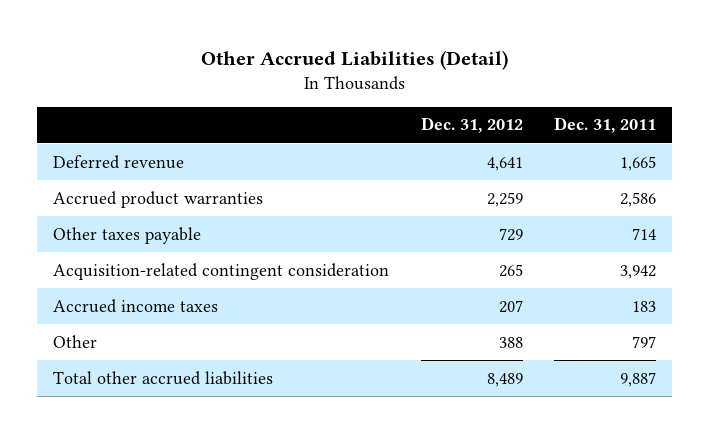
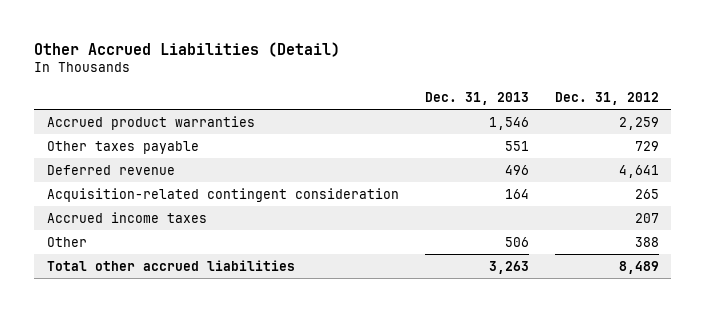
[553,117,656,134] Dec. 31, 2011 -> none
none -> [424,92,529,106] Dec. 31, 2013
[53,154,185,169] Deferred revenue -> [47,164,176,175] Deferred revenue

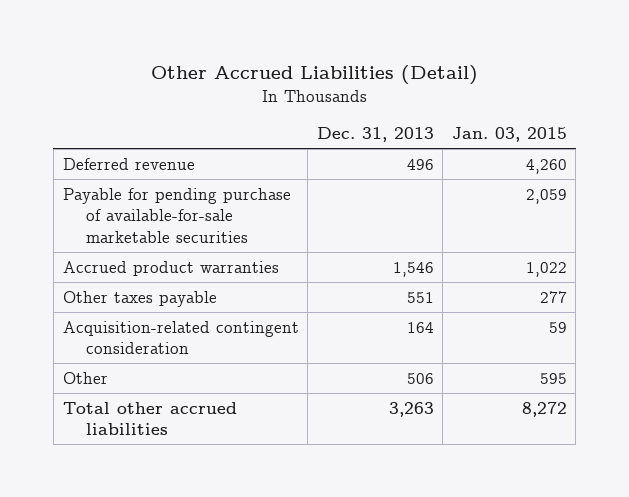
[554,92,659,106] Dec. 31, 2012 -> none
none -> [451,127,567,143] Jan. 03, 2015
[47,164,176,175] Deferred revenue -> [62,157,195,170] Deferred revenue
none -> [62,187,291,243] Payable for pending purchase of available-for-sale marketable securities
[47,211,208,223] Accrued income taxes -> none

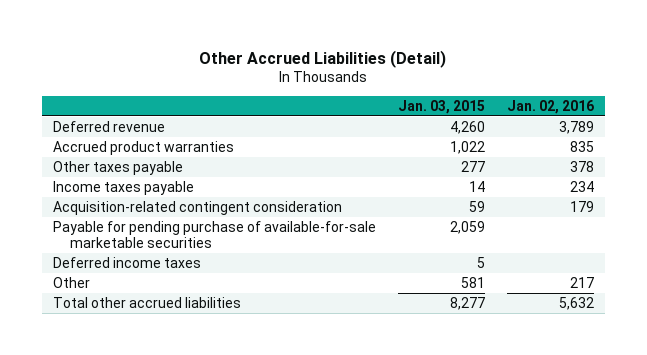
[316,127,434,143] Dec. 31, 2013 -> none
none -> [506,99,594,114] Jan. 02, 2016
none -> [53,180,195,195] Income taxes payable
[62,187,291,243] Payable for pending purchase of available-for-sale marketable securities -> [53,220,377,248] Payable for pending purchase of available-for-sale marketable securities
none -> [53,256,202,268] Deferred income taxes
[539,372,567,384] 595 -> [460,276,485,288] 581
[521,401,567,417] 8,272 -> [449,296,485,310] 8,277

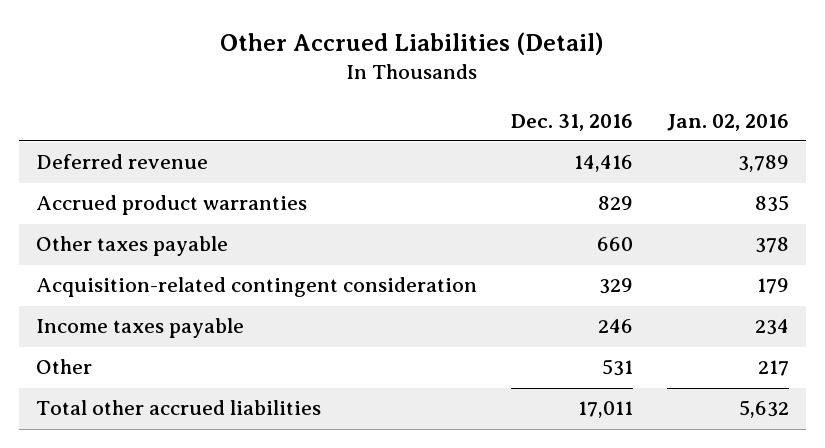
[397,99,485,114] Jan. 03, 2015 -> none
none -> [510,113,633,131] Dec. 31, 2016
[53,220,377,248] Payable for pending purchase of available-for-sale marketable securities -> none
[53,256,202,268] Deferred income taxes -> none
[53,180,195,195] Income taxes payable -> [35,318,244,339] Income taxes payable

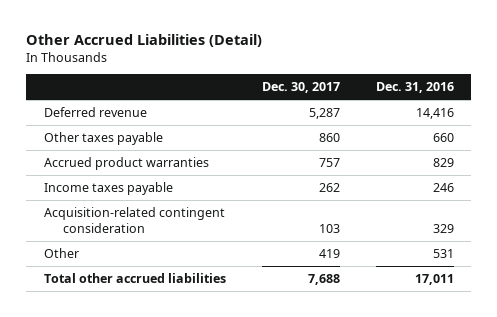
[666,113,789,131] Jan. 02, 2016 -> none
none -> [261,82,340,94] Dec. 30, 2017
[35,195,307,216] Accrued product warranties -> [43,156,209,170] Accrued product warranties
[35,277,477,298] Acquisition-related contingent consideration -> [43,206,225,233] Acquisition-related contingent consideration

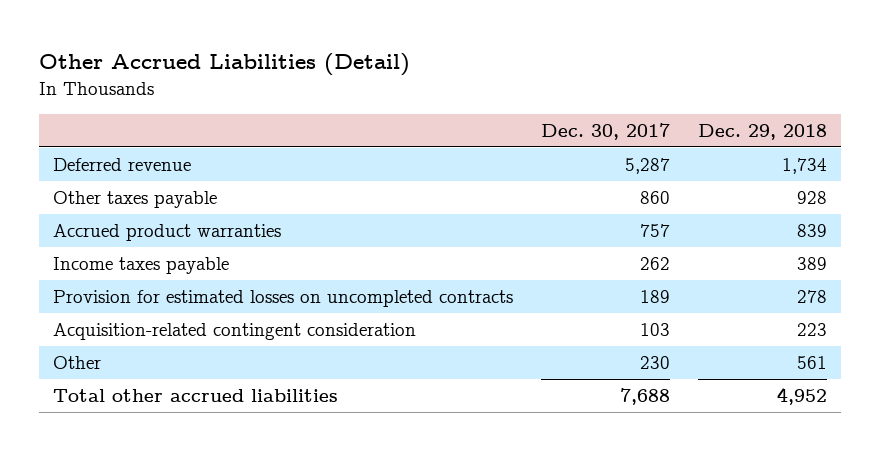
[375,82,454,94] Dec. 31, 2016 -> none
none -> [698,123,828,140] Dec. 29, 2018
none -> [53,289,514,307] Provision for estimated losses on uncompleted contracts
[318,248,340,258] 419 -> [640,355,671,369] 230

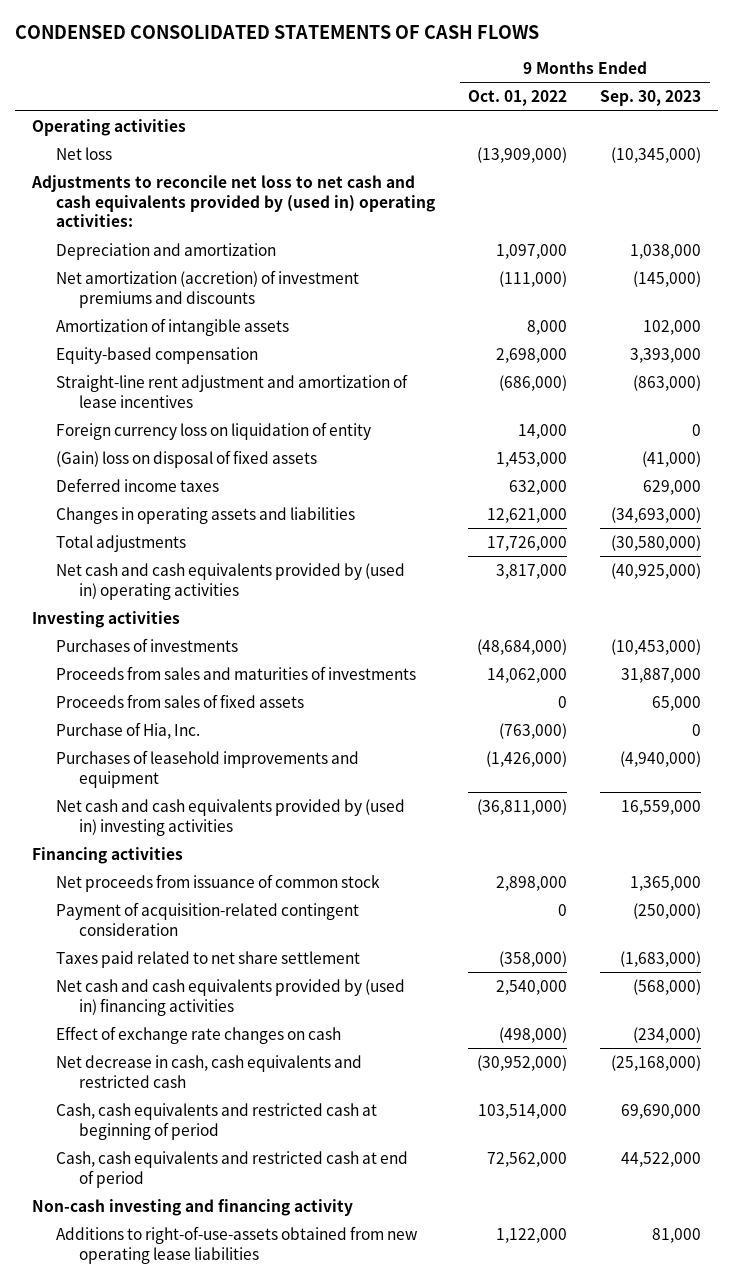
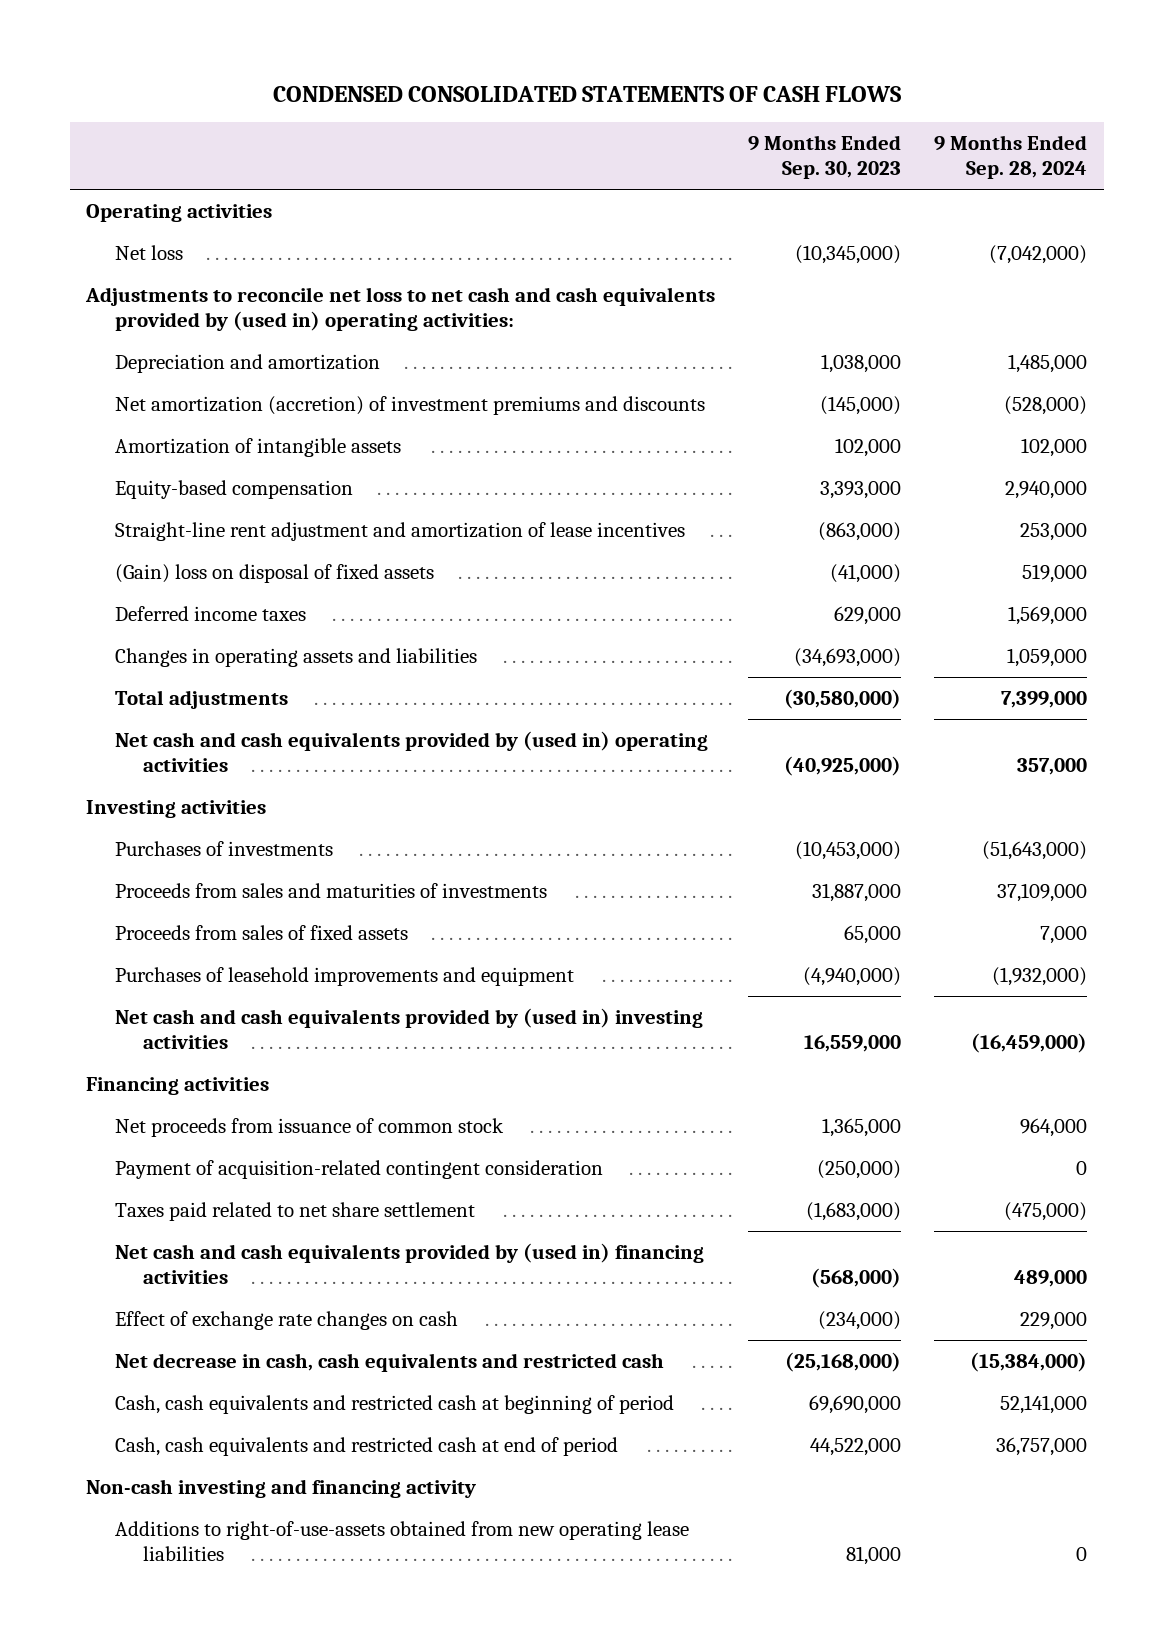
[467,90,567,107] Oct. 01, 2022 -> none
none -> [934,135,1088,180] 9 Months Ended Sep. 28, 2024
[55,421,371,440] Foreign currency loss on liquidation of entity -> none
[55,721,200,739] Purchase of Hia, Inc. -> none

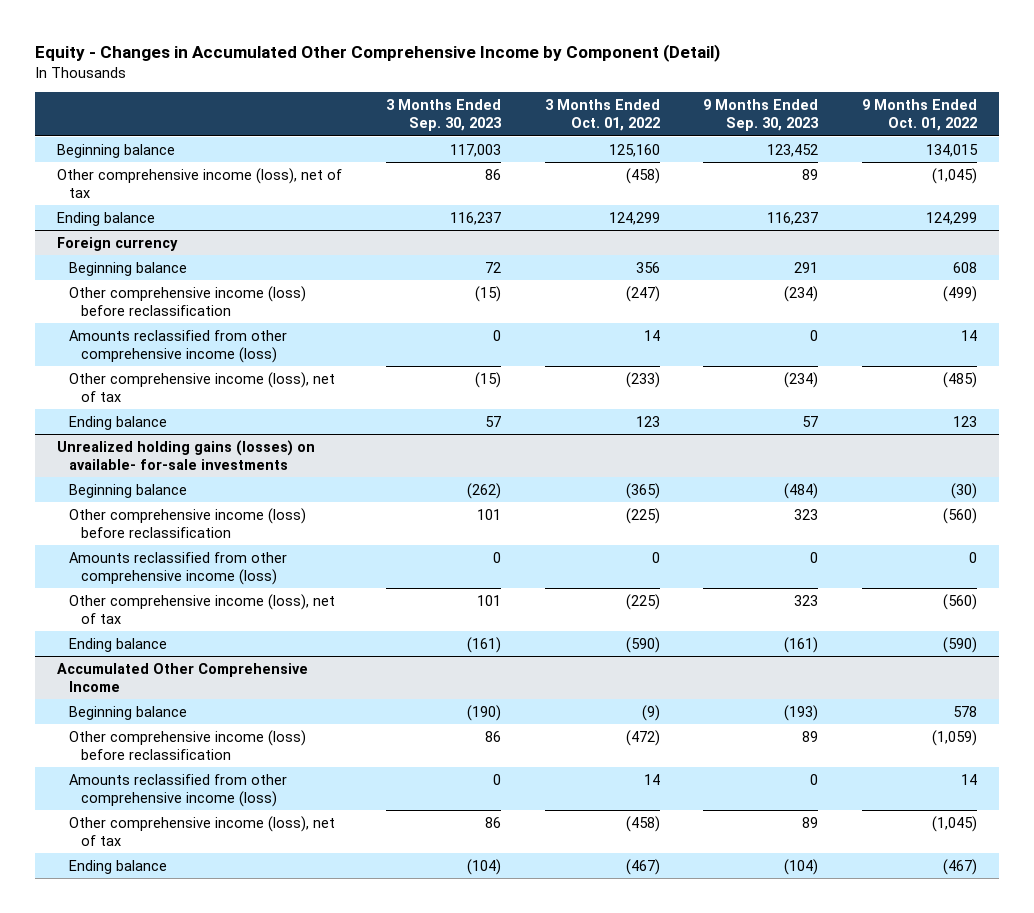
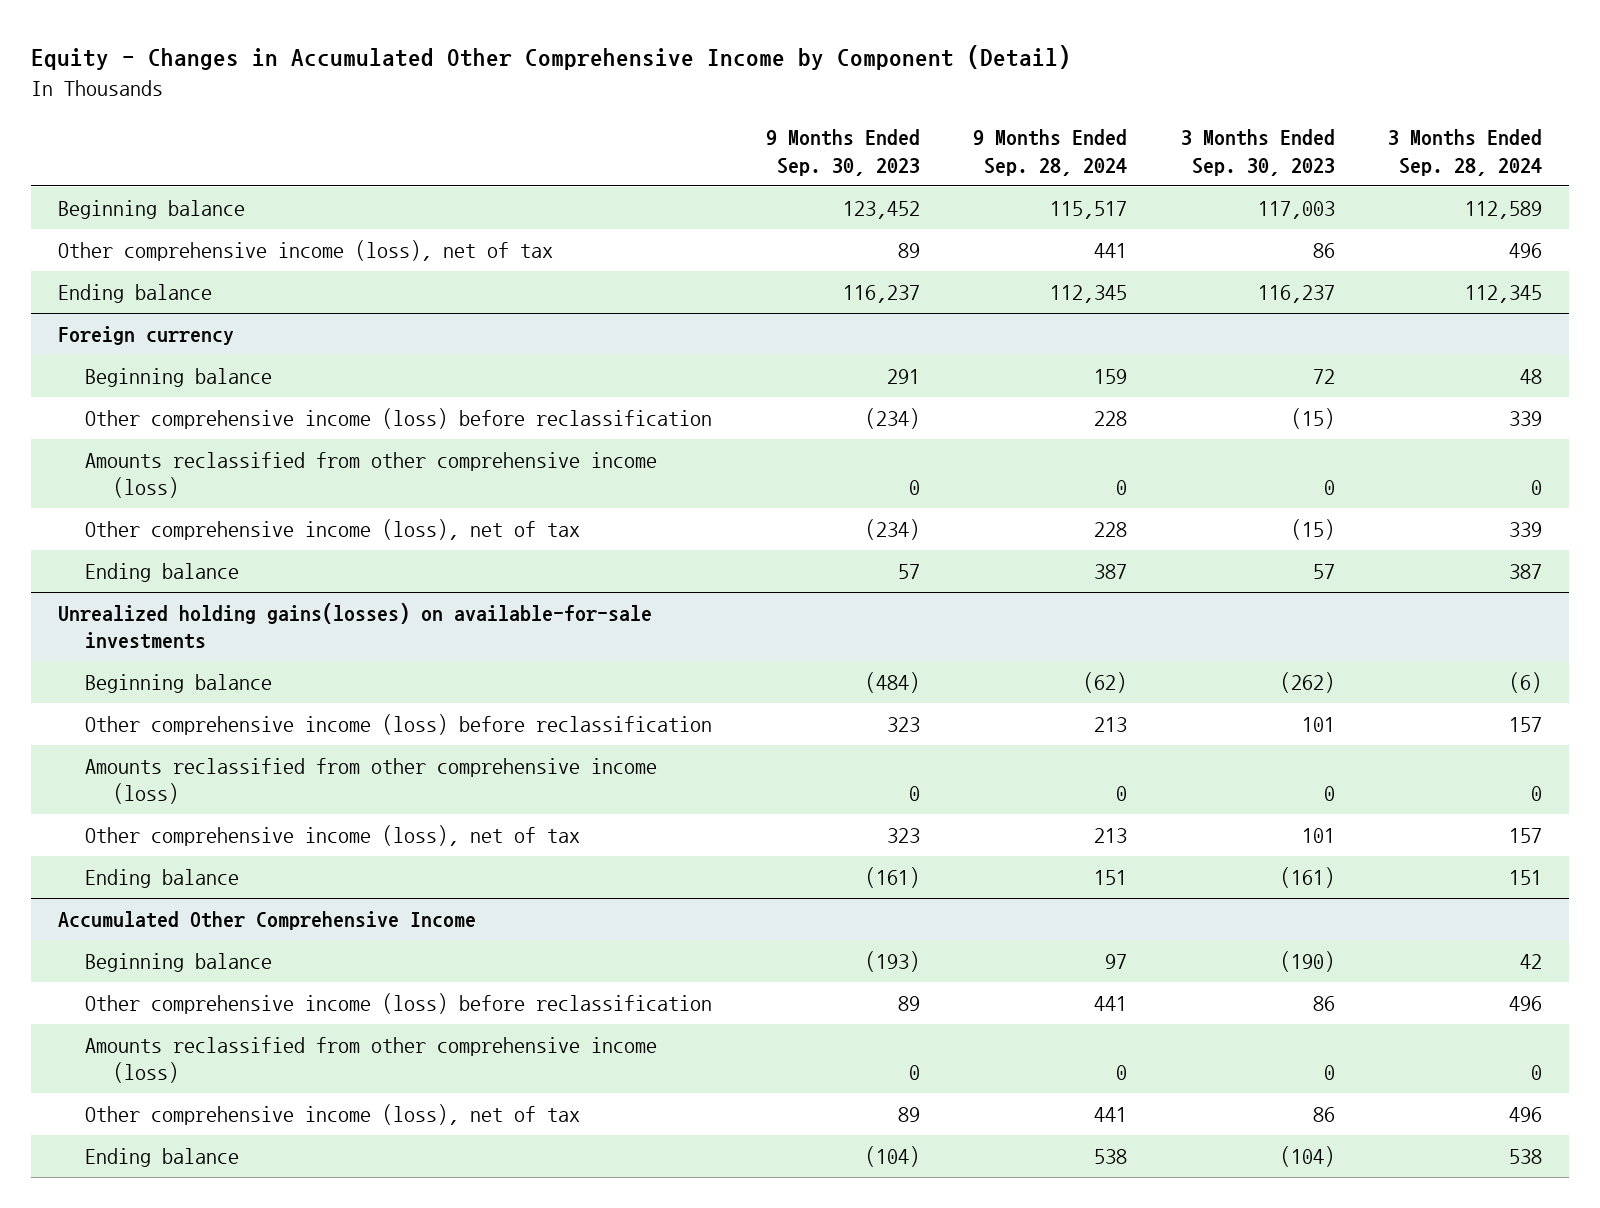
[544,99,660,132] 3 Months Ended Oct. 01, 2022 -> none
[861,99,977,132] 9 Months Ended Oct. 01, 2022 -> none
none -> [973,129,1128,176] 9 Months Ended Sep. 28, 2024
none -> [1388,129,1543,176] 3 Months Ended Sep. 28, 2024
[57,439,316,470] Unrealized holding gains (losses) on available- for-sale investments -> [58,602,653,650] Unrealized holding gains(losses) on available-for-sale investments

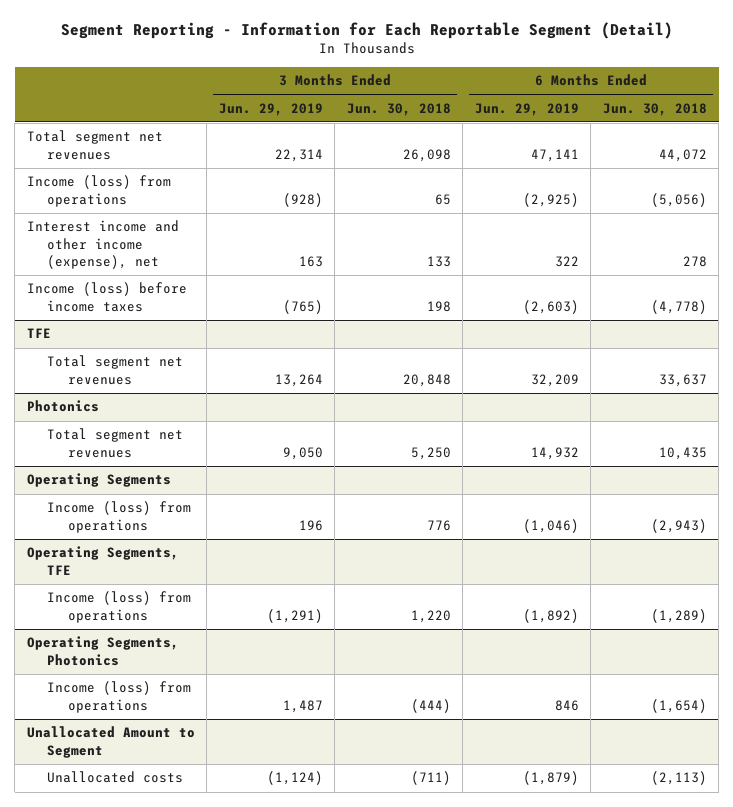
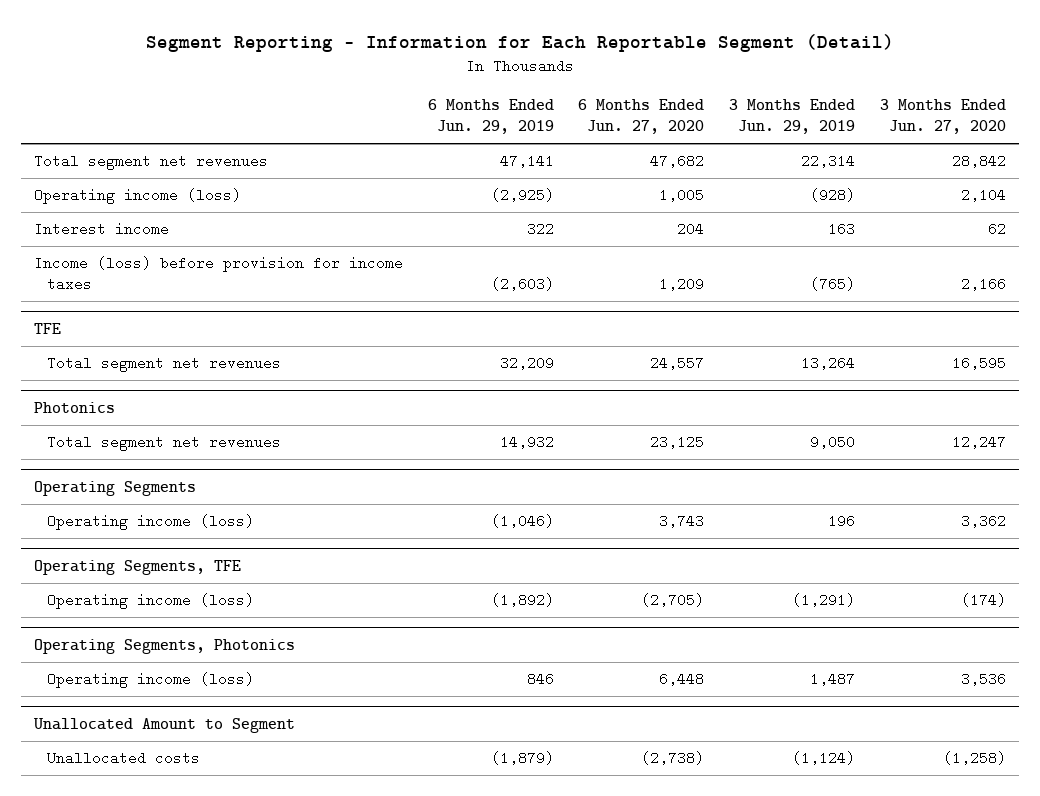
[346,102,451,116] Jun. 30, 2018 -> none
[602,102,707,116] Jun. 30, 2018 -> none
none -> [578,99,705,135] 6 Months Ended Jun. 27, 2020
none -> [880,99,1007,135] 3 Months Ended Jun. 27, 2020
[26,175,171,207] Income (loss) from operations -> [33,188,241,205] Operating income (loss)
[26,220,179,270] Interest income and other income (expense), net -> [33,222,169,237] Interest income
[26,282,187,312] Income (loss) before income taxes -> [33,256,403,292] Income (loss) before provision for income taxes
[47,501,192,533] Income (loss) from operations -> [47,514,255,531] Operating income (loss)
[47,591,192,623] Income (loss) from operations -> [47,593,255,610] Operating income (loss)
[47,681,192,713] Income (loss) from operations -> [47,672,255,689] Operating income (loss)

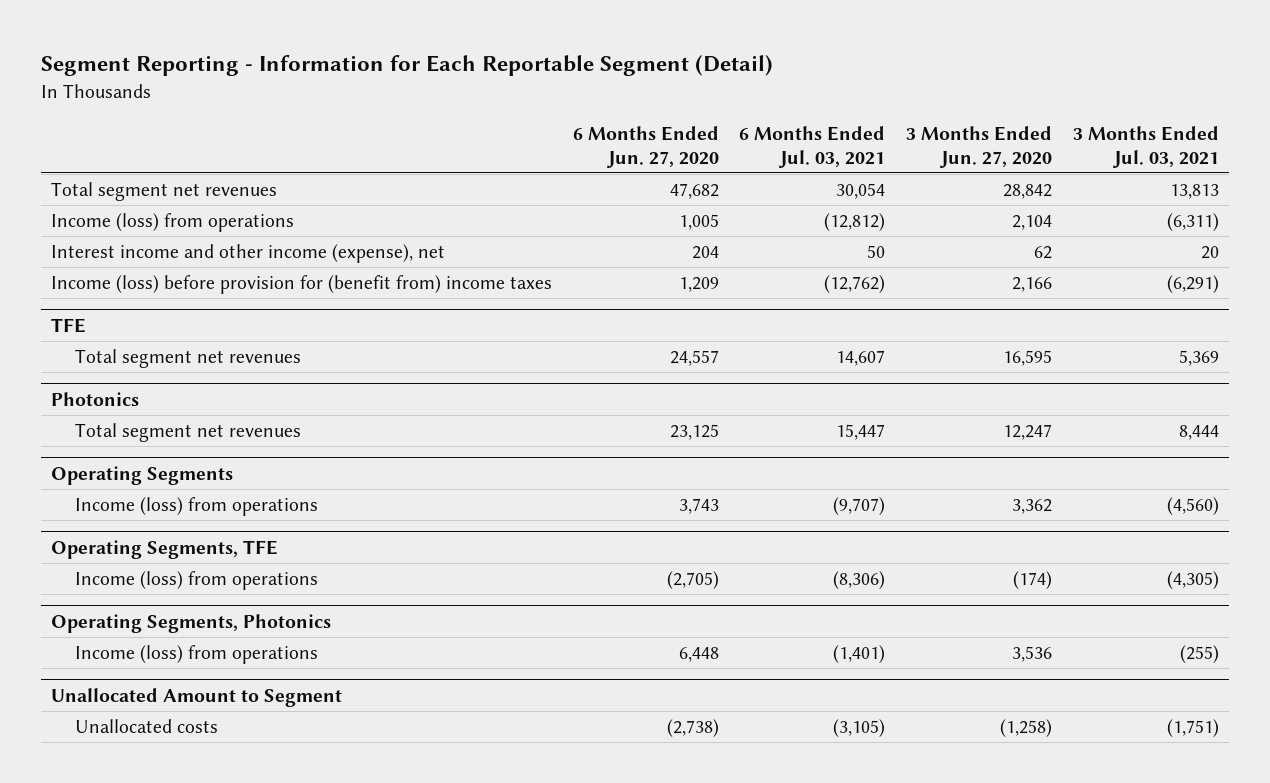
[427,99,554,135] 6 Months Ended Jun. 29, 2019 -> none
[729,99,856,135] 3 Months Ended Jun. 29, 2019 -> none
none -> [739,125,886,168] 6 Months Ended Jul. 03, 2021
none -> [1072,125,1219,168] 3 Months Ended Jul. 03, 2021
[33,188,241,205] Operating income (loss) -> [51,213,295,233] Income (loss) from operations
[33,222,169,237] Interest income -> [51,244,446,264] Interest income and other income (expense), net
[33,256,403,292] Income (loss) before provision for income taxes -> [51,275,553,295] Income (loss) before provision for (benefit from) income taxes
[47,514,255,531] Operating income (loss) -> [74,497,318,517] Income (loss) from operations
[47,593,255,610] Operating income (loss) -> [74,571,318,591] Income (loss) from operations
[47,672,255,689] Operating income (loss) -> [74,645,318,665] Income (loss) from operations

